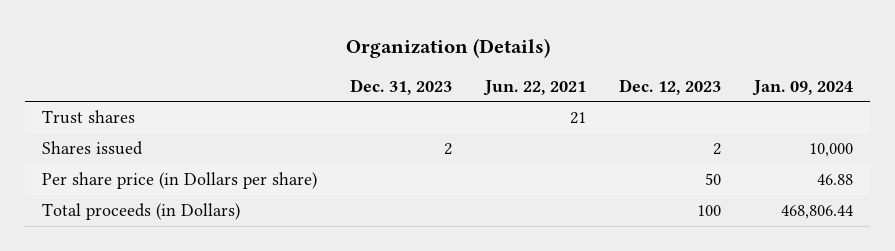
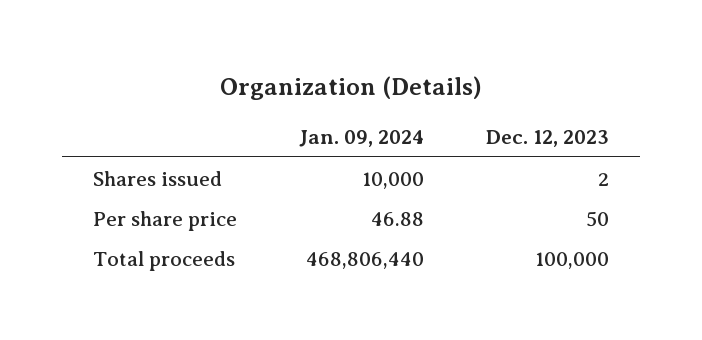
[349,78,452,95] Dec. 31, 2023 -> none
[483,79,587,96] Jun. 22, 2021 -> none
[41,110,135,125] Trust shares -> none
[41,172,317,190] Per share price (in Dollars per share) -> [92,210,237,231] Per share price
[41,203,240,221] Total proceeds (in Dollars) -> [92,250,235,271] Total proceeds
[697,205,722,217] 100 -> [535,251,610,269] 100,000
[781,205,854,220] 468,806.44 -> [306,251,425,269] 468,806,440

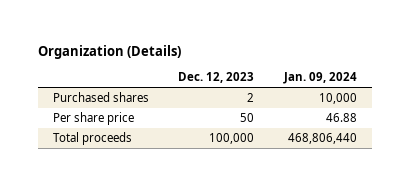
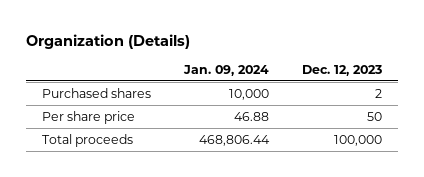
[288,133,358,145] 468,806,440 -> [198,134,270,146] 468,806.44

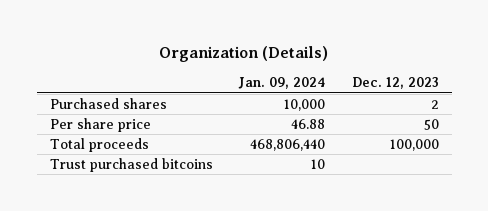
[198,134,270,146] 468,806.44 -> [250,139,326,152] 468,806,440
none -> [49,158,213,173] Trust purchased bitcoins

